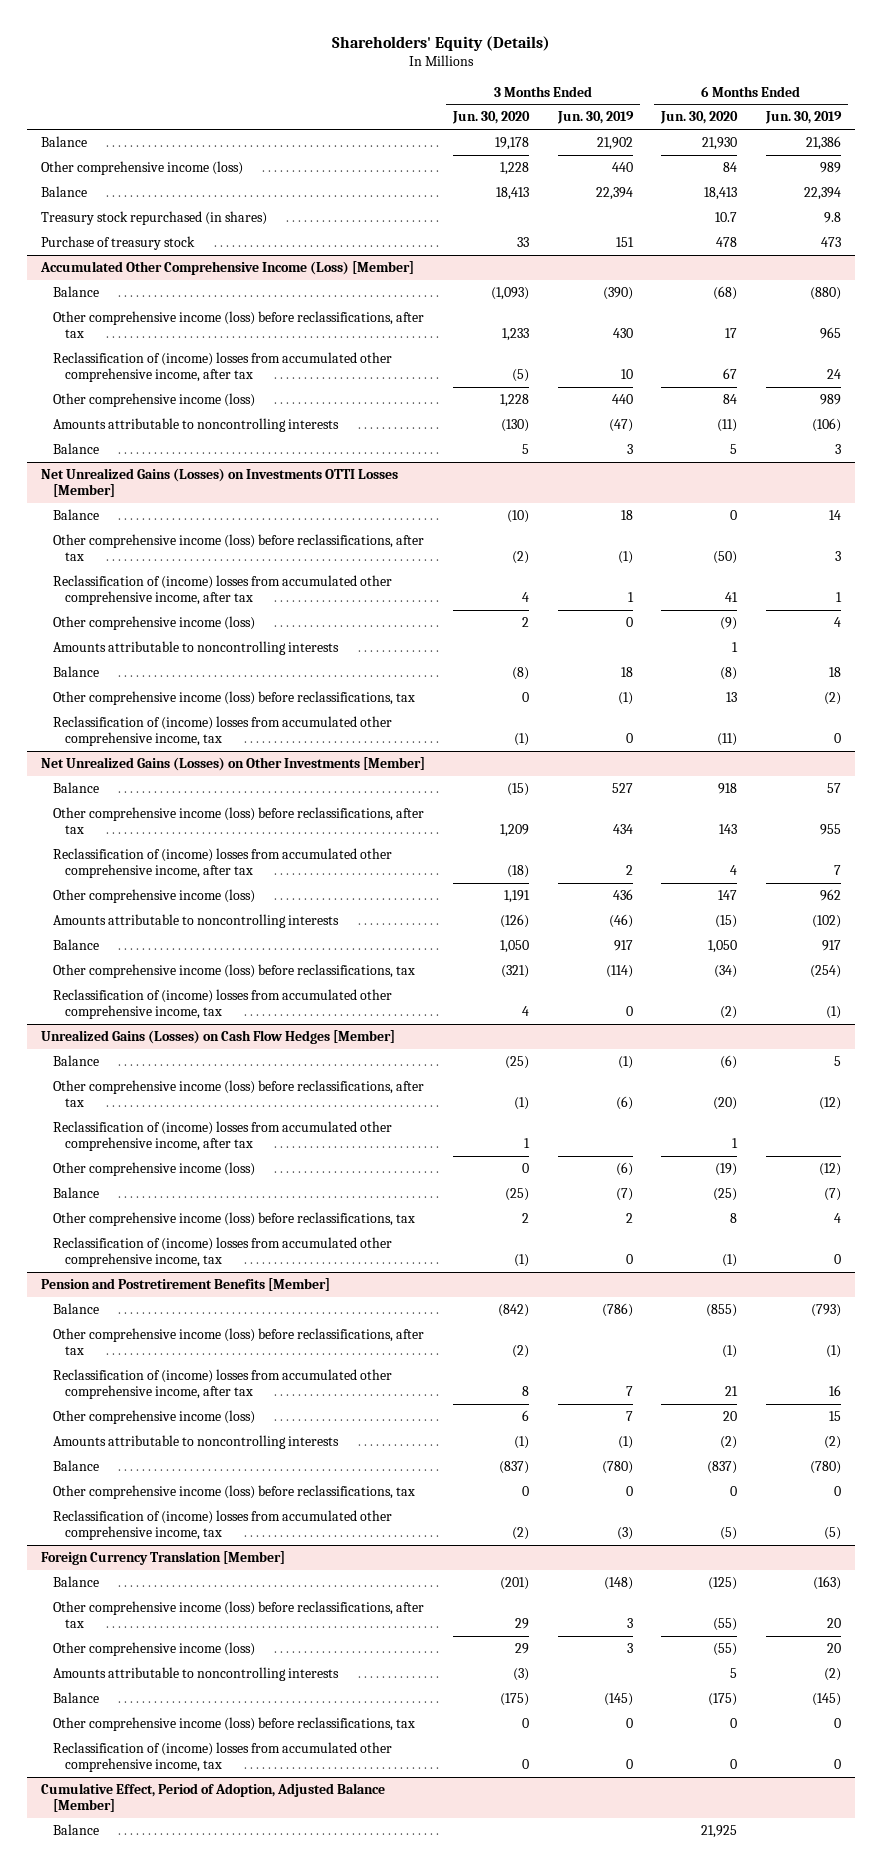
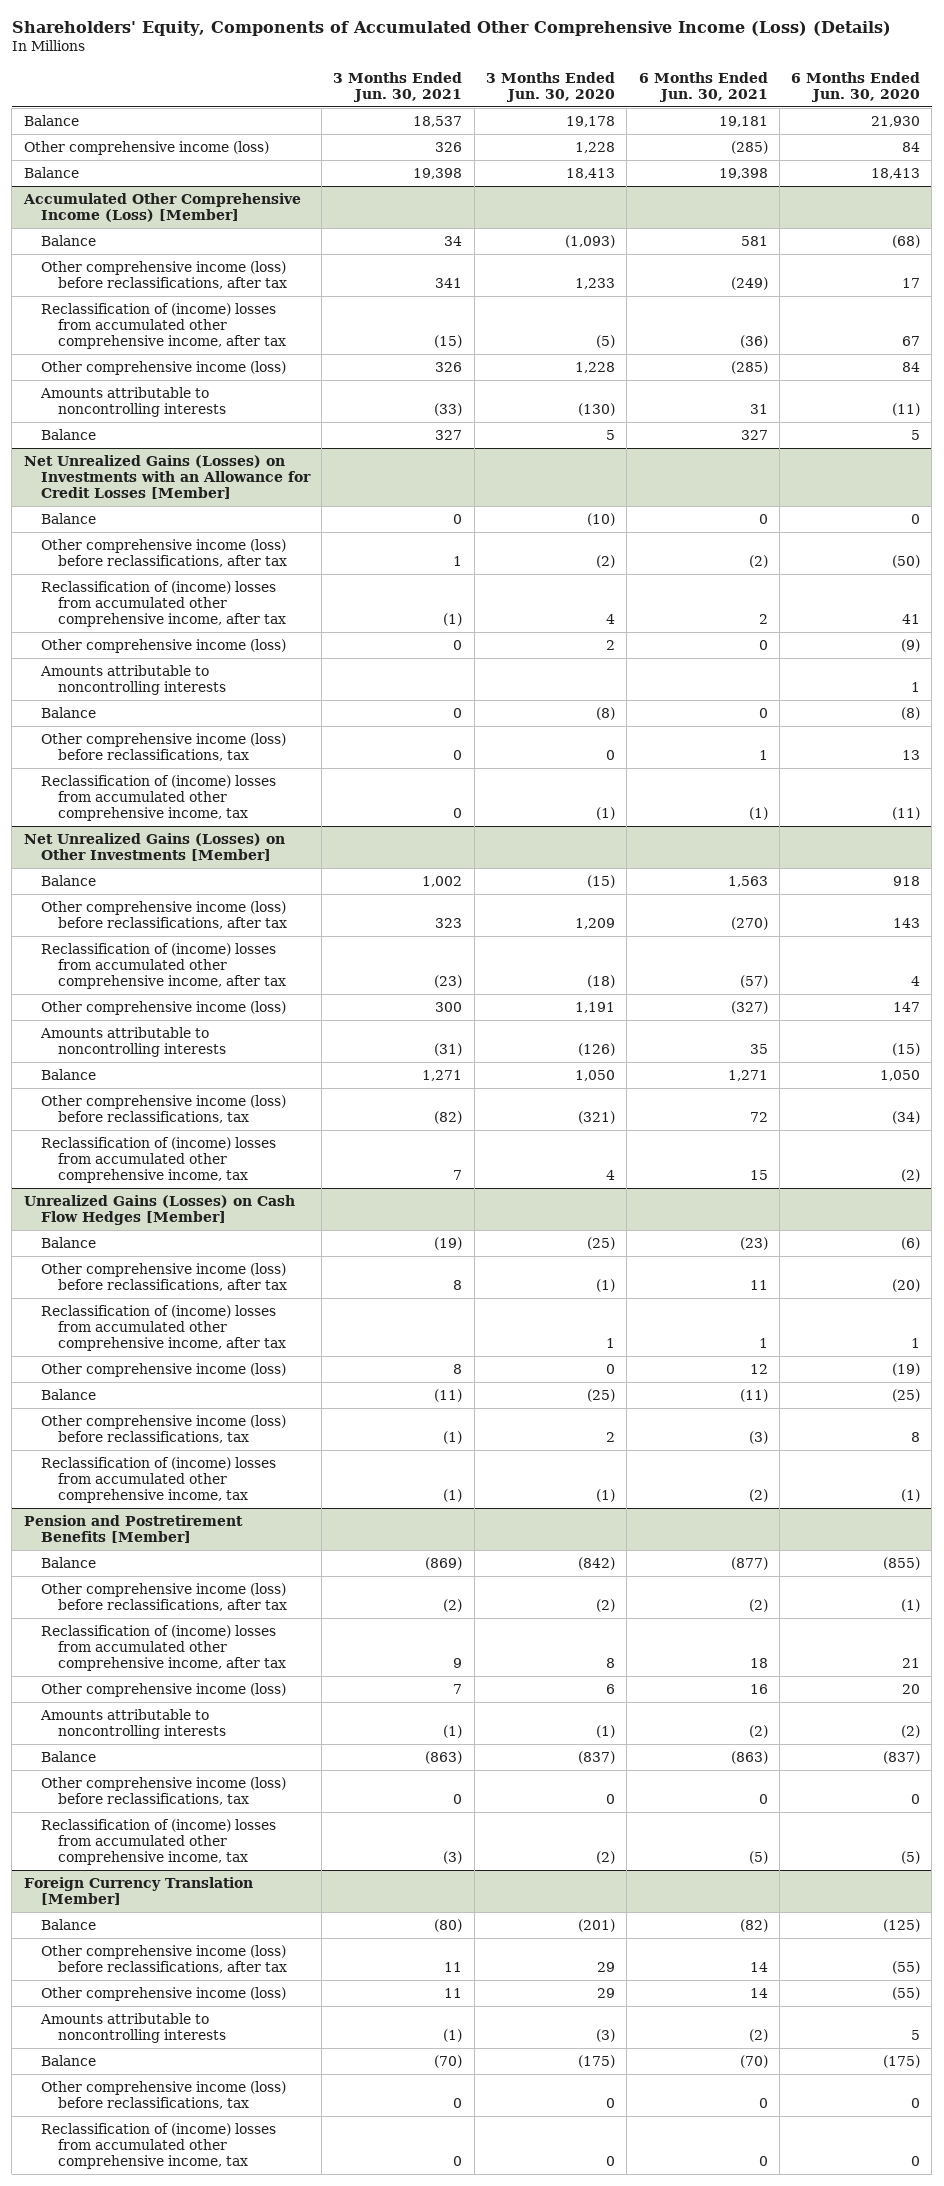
[331,35,550,51] Shareholders' Equity (Details) -> [11,20,891,36] Shareholders' Equity, Components of Accumulated Other Comprehensive Income (Loss) (Details)
[556,111,634,125] Jun. 30, 2019 -> none
[764,111,842,125] Jun. 30, 2019 -> none
none -> [333,71,463,102] 3 Months Ended Jun. 30, 2021
none -> [638,71,768,102] 6 Months Ended Jun. 30, 2021
[41,211,268,226] Treasury stock repurchased (in shares) -> none
[41,236,196,251] Purchase of treasury stock -> none
[41,468,399,497] Net Unrealized Gains (Losses) on Investments OTTI Losses [Member] -> [23,454,311,499] Net Unrealized Gains (Losses) on Investments with an Allowance for Credit Losses [Member]
[41,1783,386,1812] Cumulative Effect, Period of Adoption, Adjusted Balance [Member] -> none
[53,1824,100,1836] Balance -> none

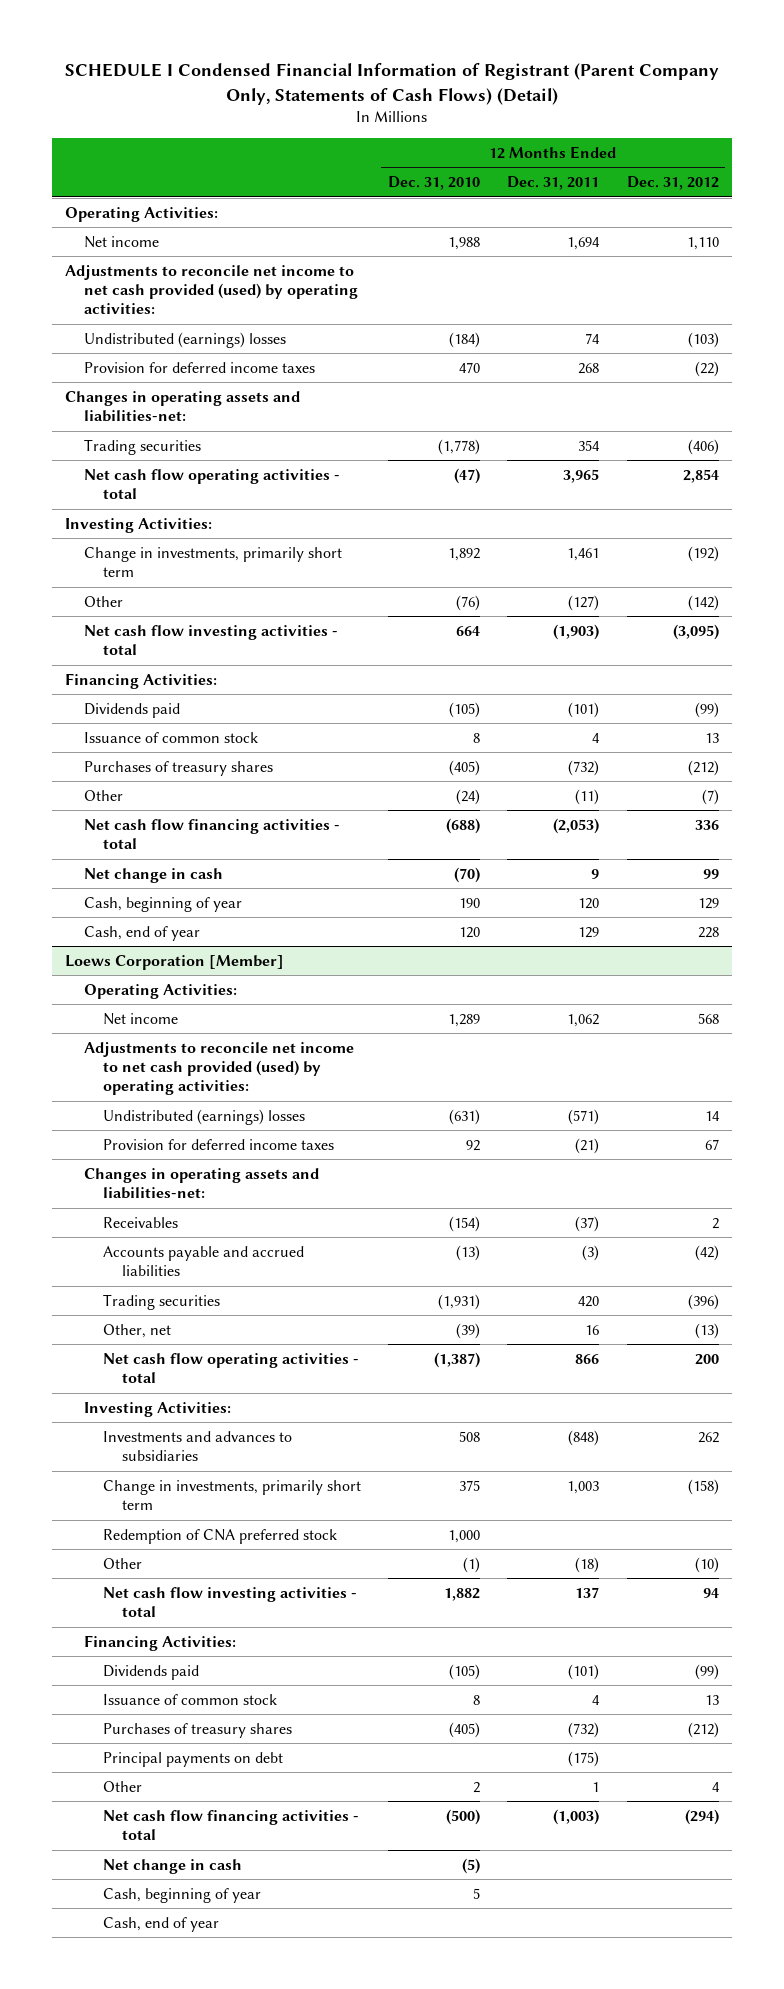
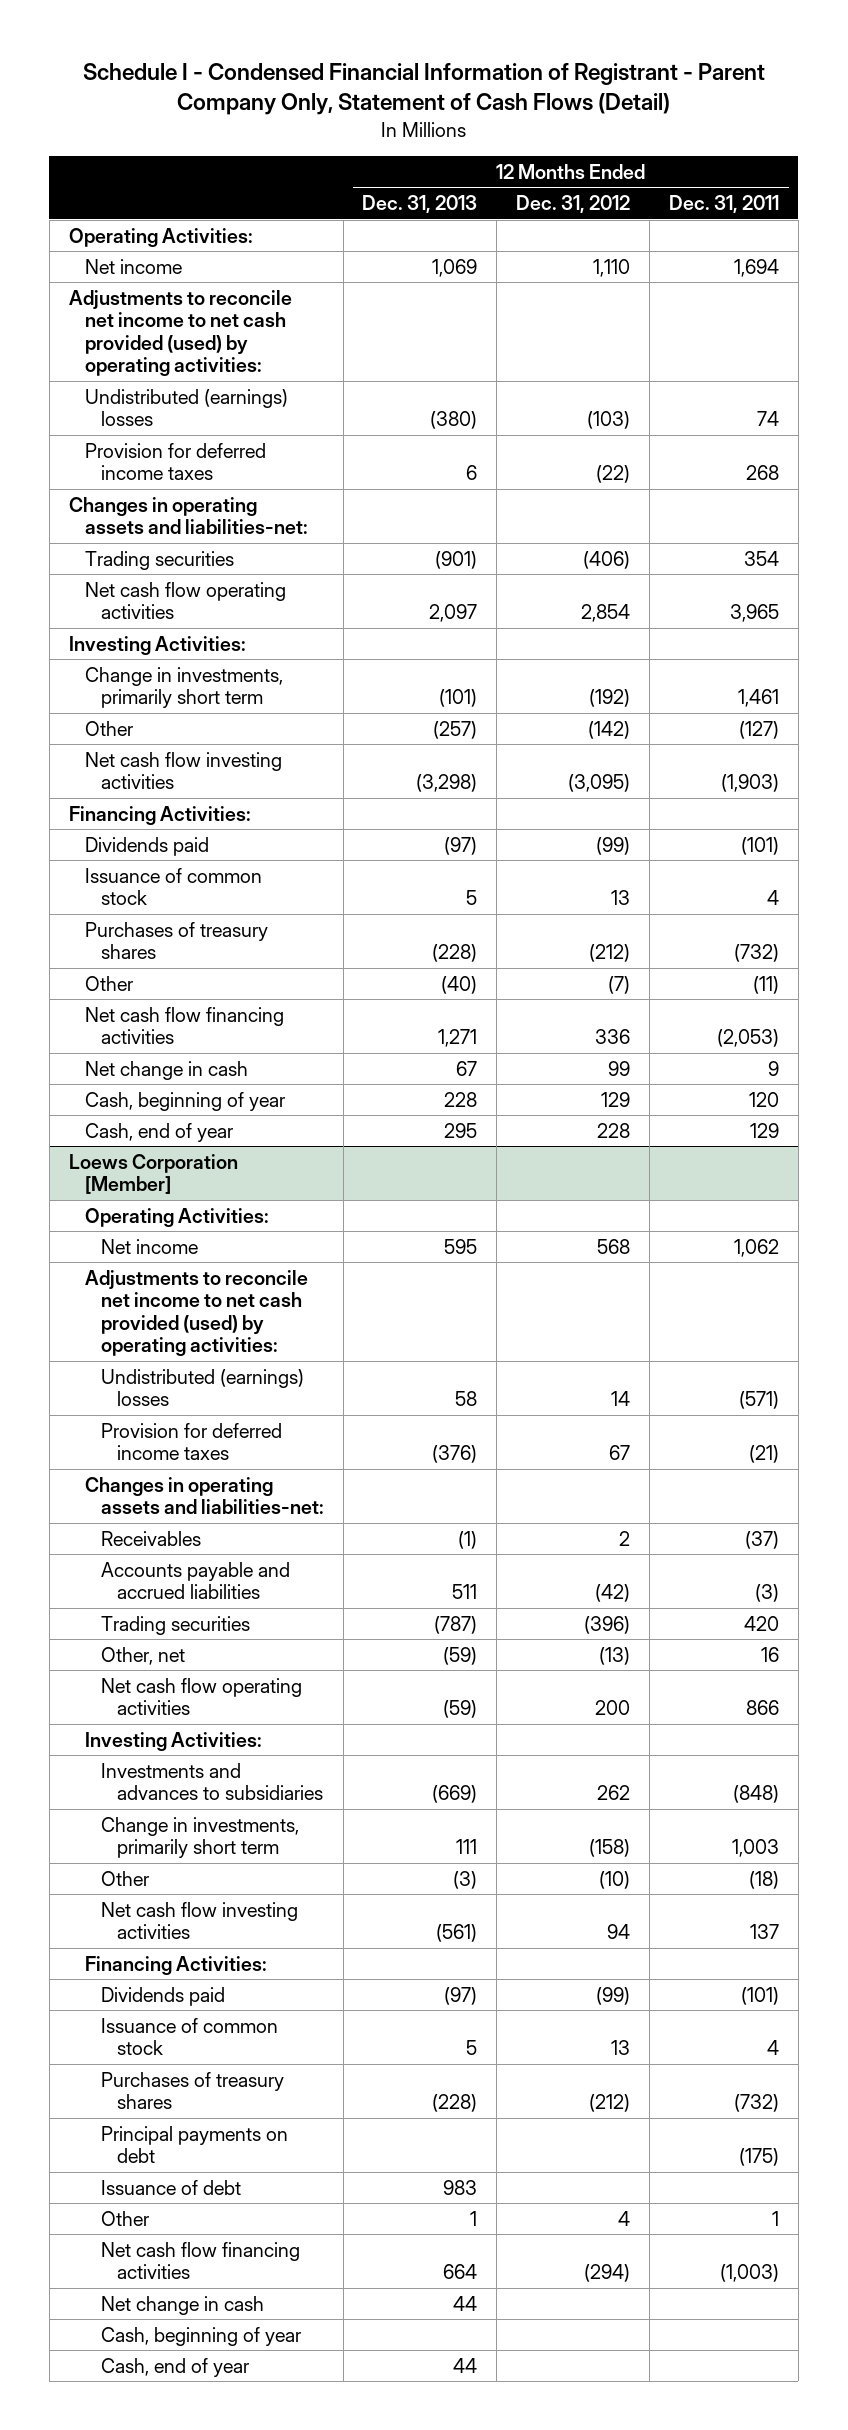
[64,63,719,105] SCHEDULE I Condensed Financial Information of Registrant (Parent Company Only, Statements of Cash Flows) (Detail) -> [82,62,765,116] Schedule I - Condensed Financial Information of Registrant - Parent Company Only, Statement of Cash Flows (Detail)
[388,176,481,191] Dec. 31, 2010 -> none
none -> [362,195,478,214] Dec. 31, 2013
[84,468,341,500] Net cash flow operating activities - total -> [84,581,286,620] Net cash flow operating activities
[84,624,339,656] Net cash flow investing activities - total -> [84,751,282,790] Net cash flow investing activities
[84,818,341,850] Net cash flow financing activities - total -> [84,1006,284,1045] Net cash flow financing activities
[103,1352,360,1384] Net cash flow operating activities - total -> [100,1677,302,1716] Net cash flow operating activities
[103,1528,338,1544] Redemption of CNA preferred stock -> none
[103,1586,358,1618] Net cash flow investing activities - total -> [100,1901,298,1940] Net cash flow investing activities
none -> [100,2179,241,2195] Issuance of debt
[103,1809,360,1841] Net cash flow financing activities - total -> [100,2241,300,2280] Net cash flow financing activities

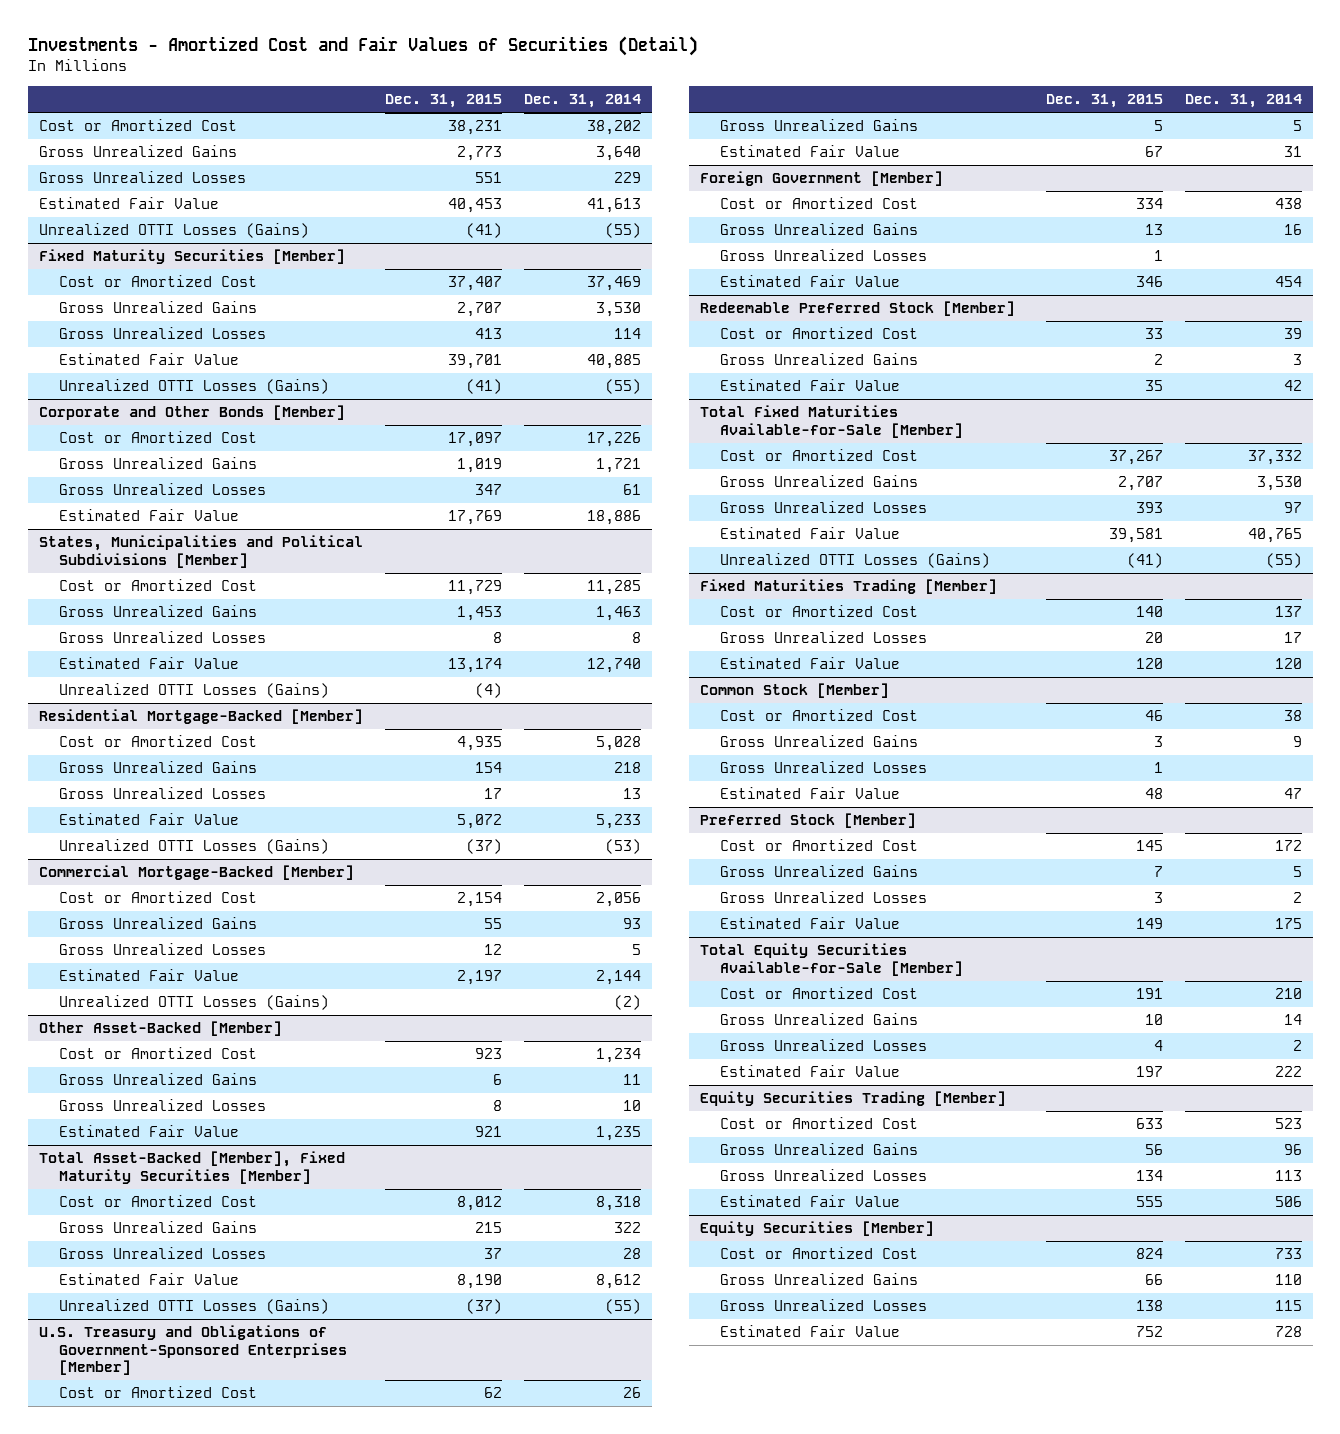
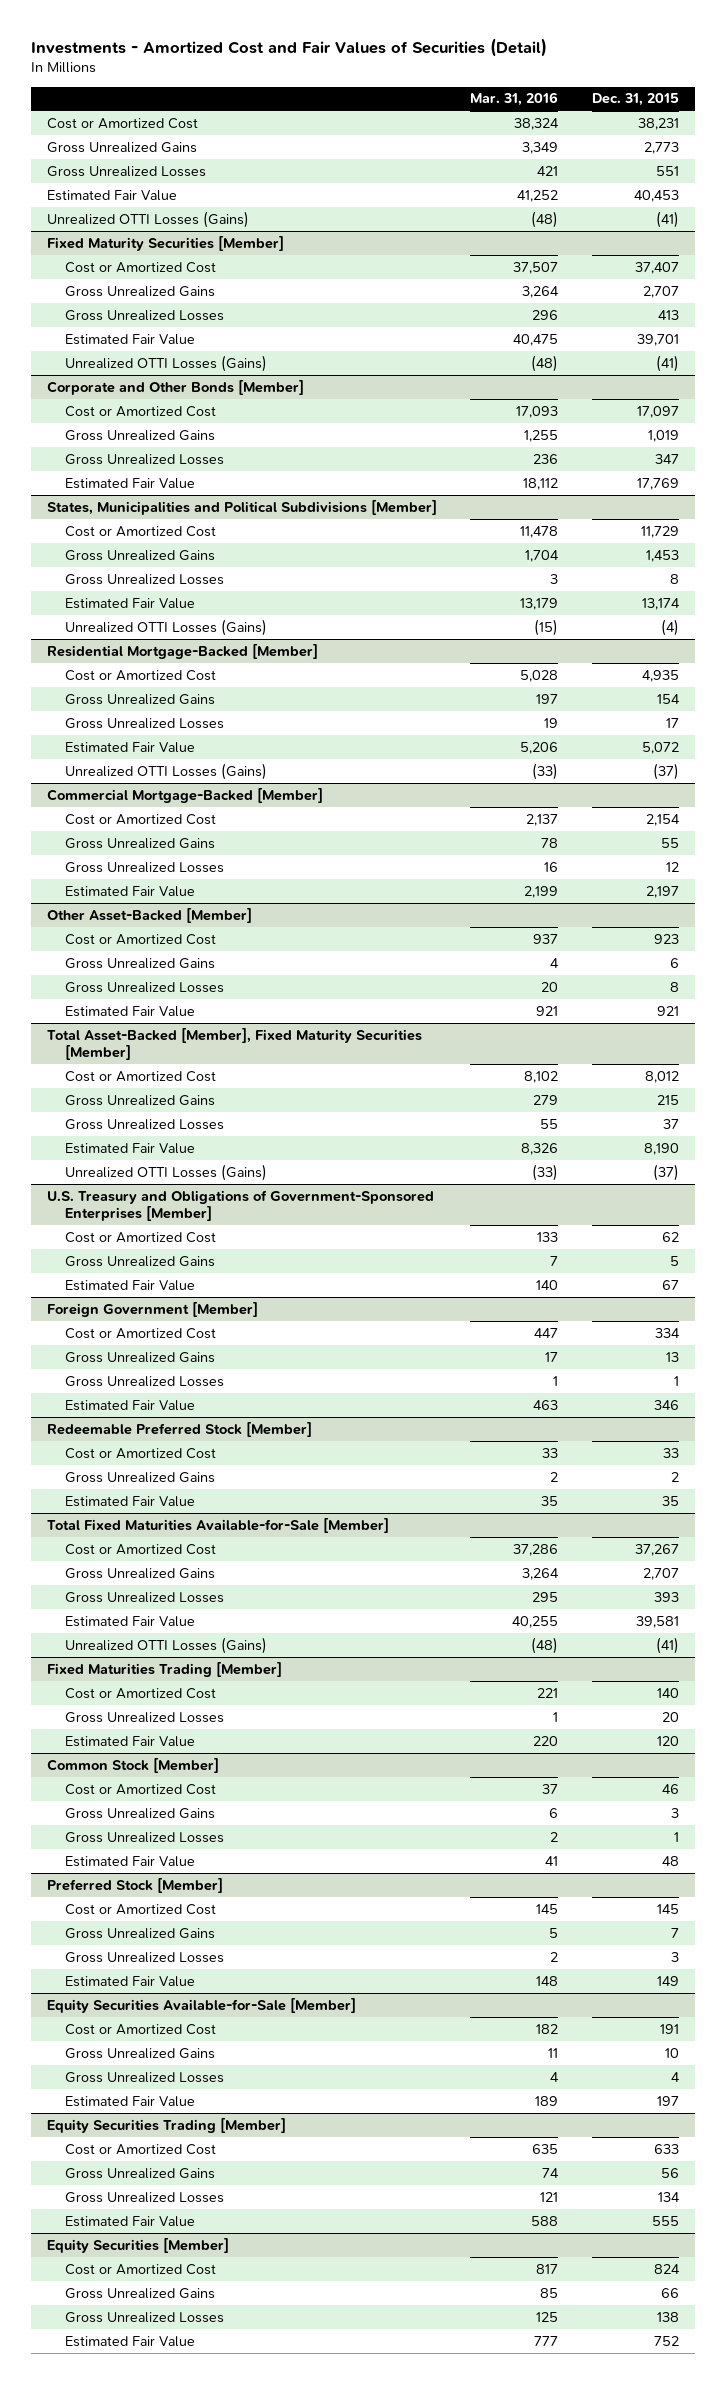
[523,94,641,109] Dec. 31, 2014 -> none
none -> [470,92,559,107] Mar. 31, 2016
[59,995,330,1011] Unrealized OTTI Losses (Gains) -> none
[699,943,964,976] Total Equity Securities Available-for-Sale [Member] -> [47,1997,357,2013] Equity Securities Available-for-Sale [Member]

